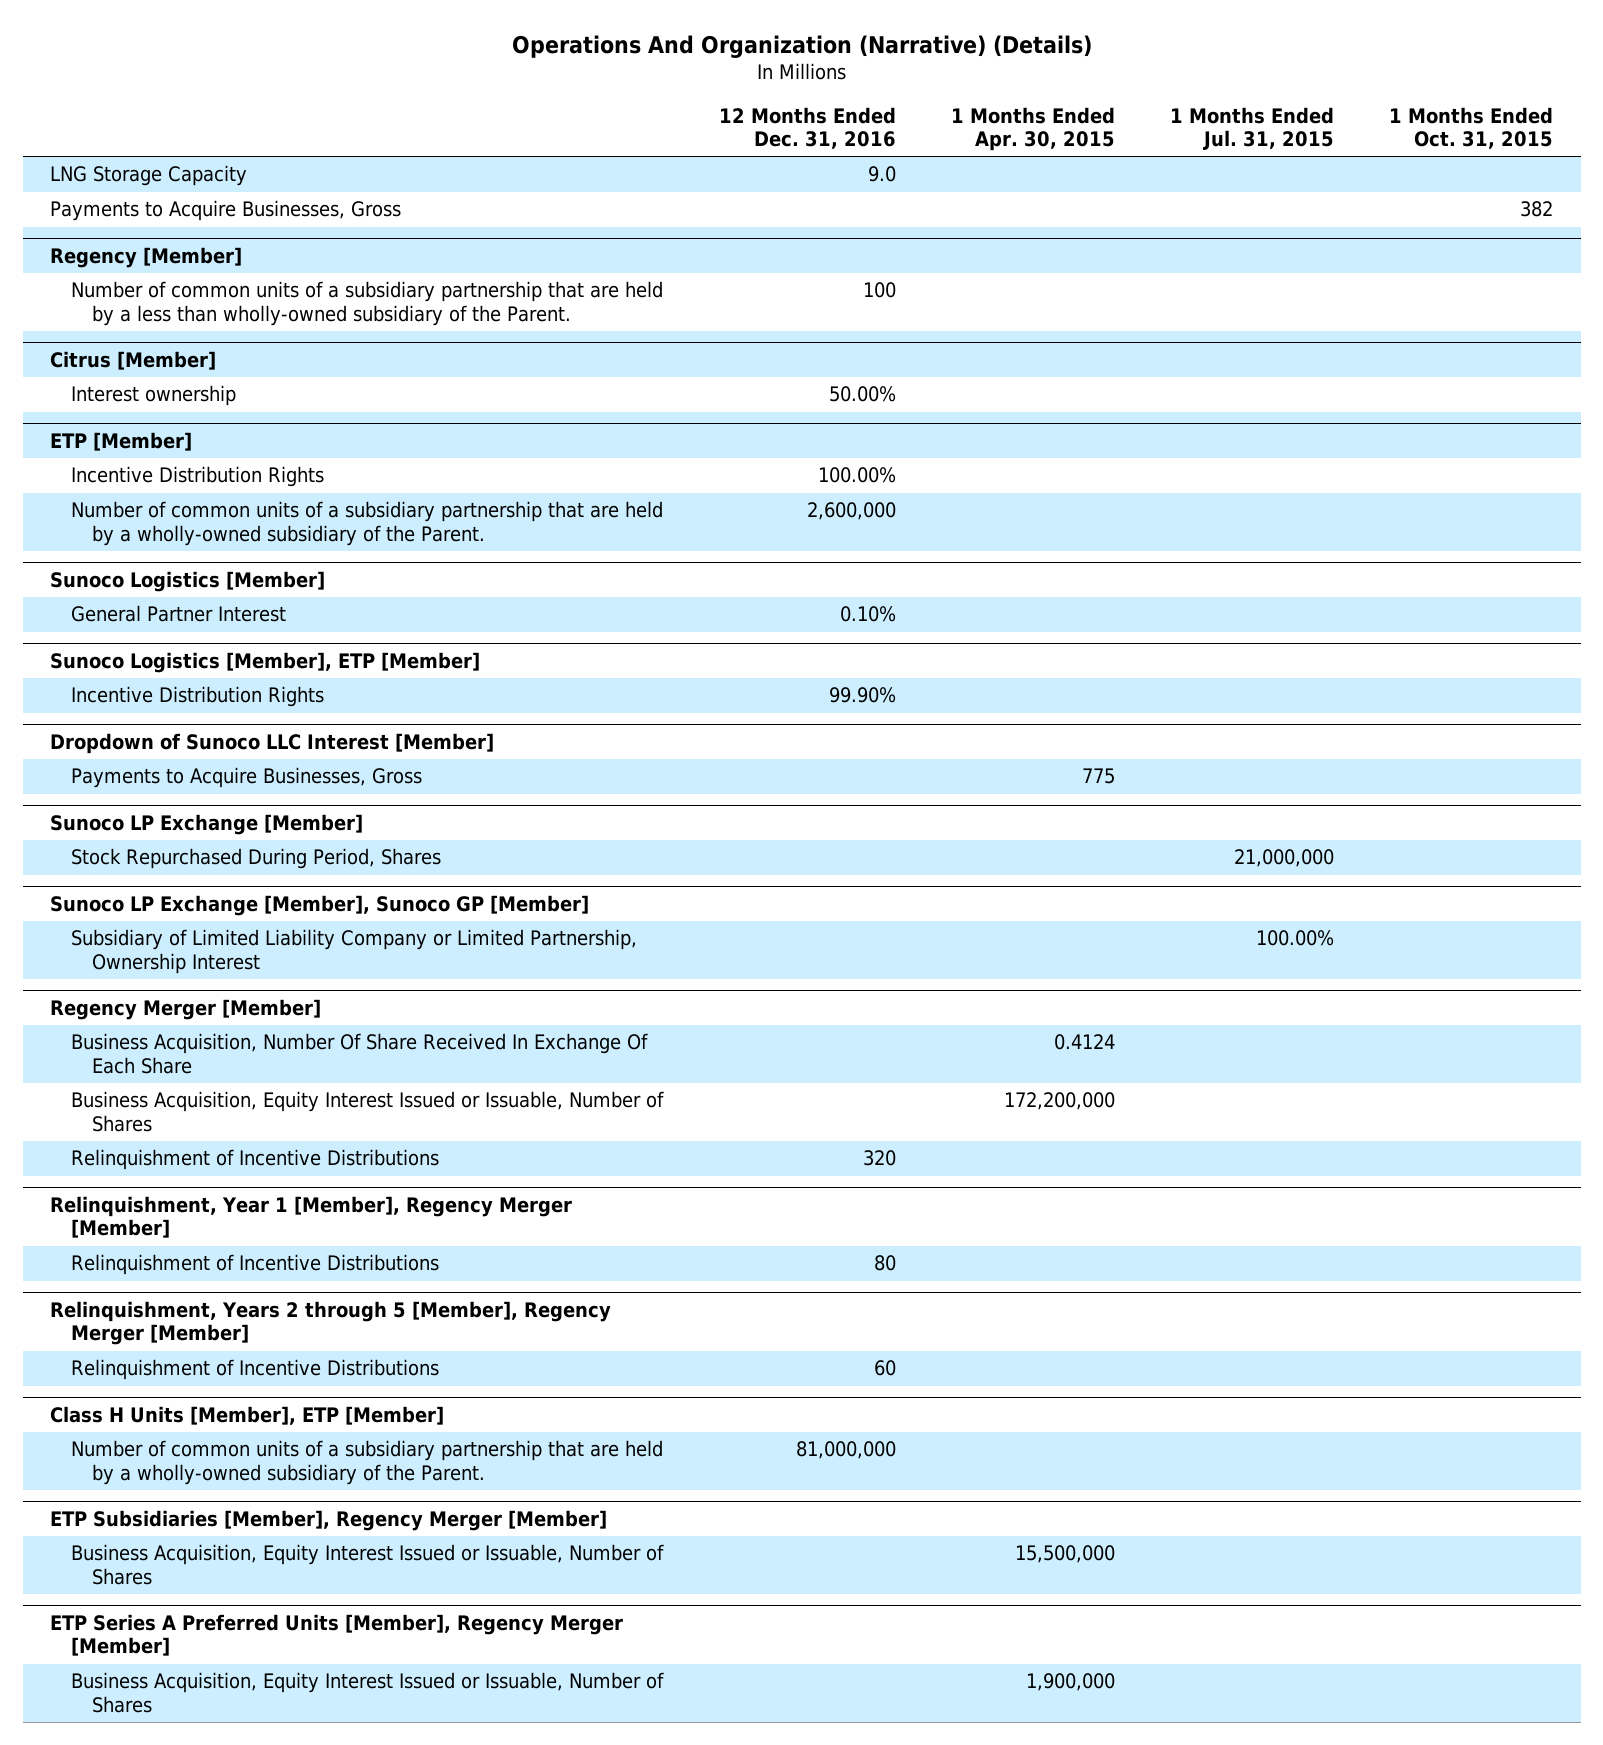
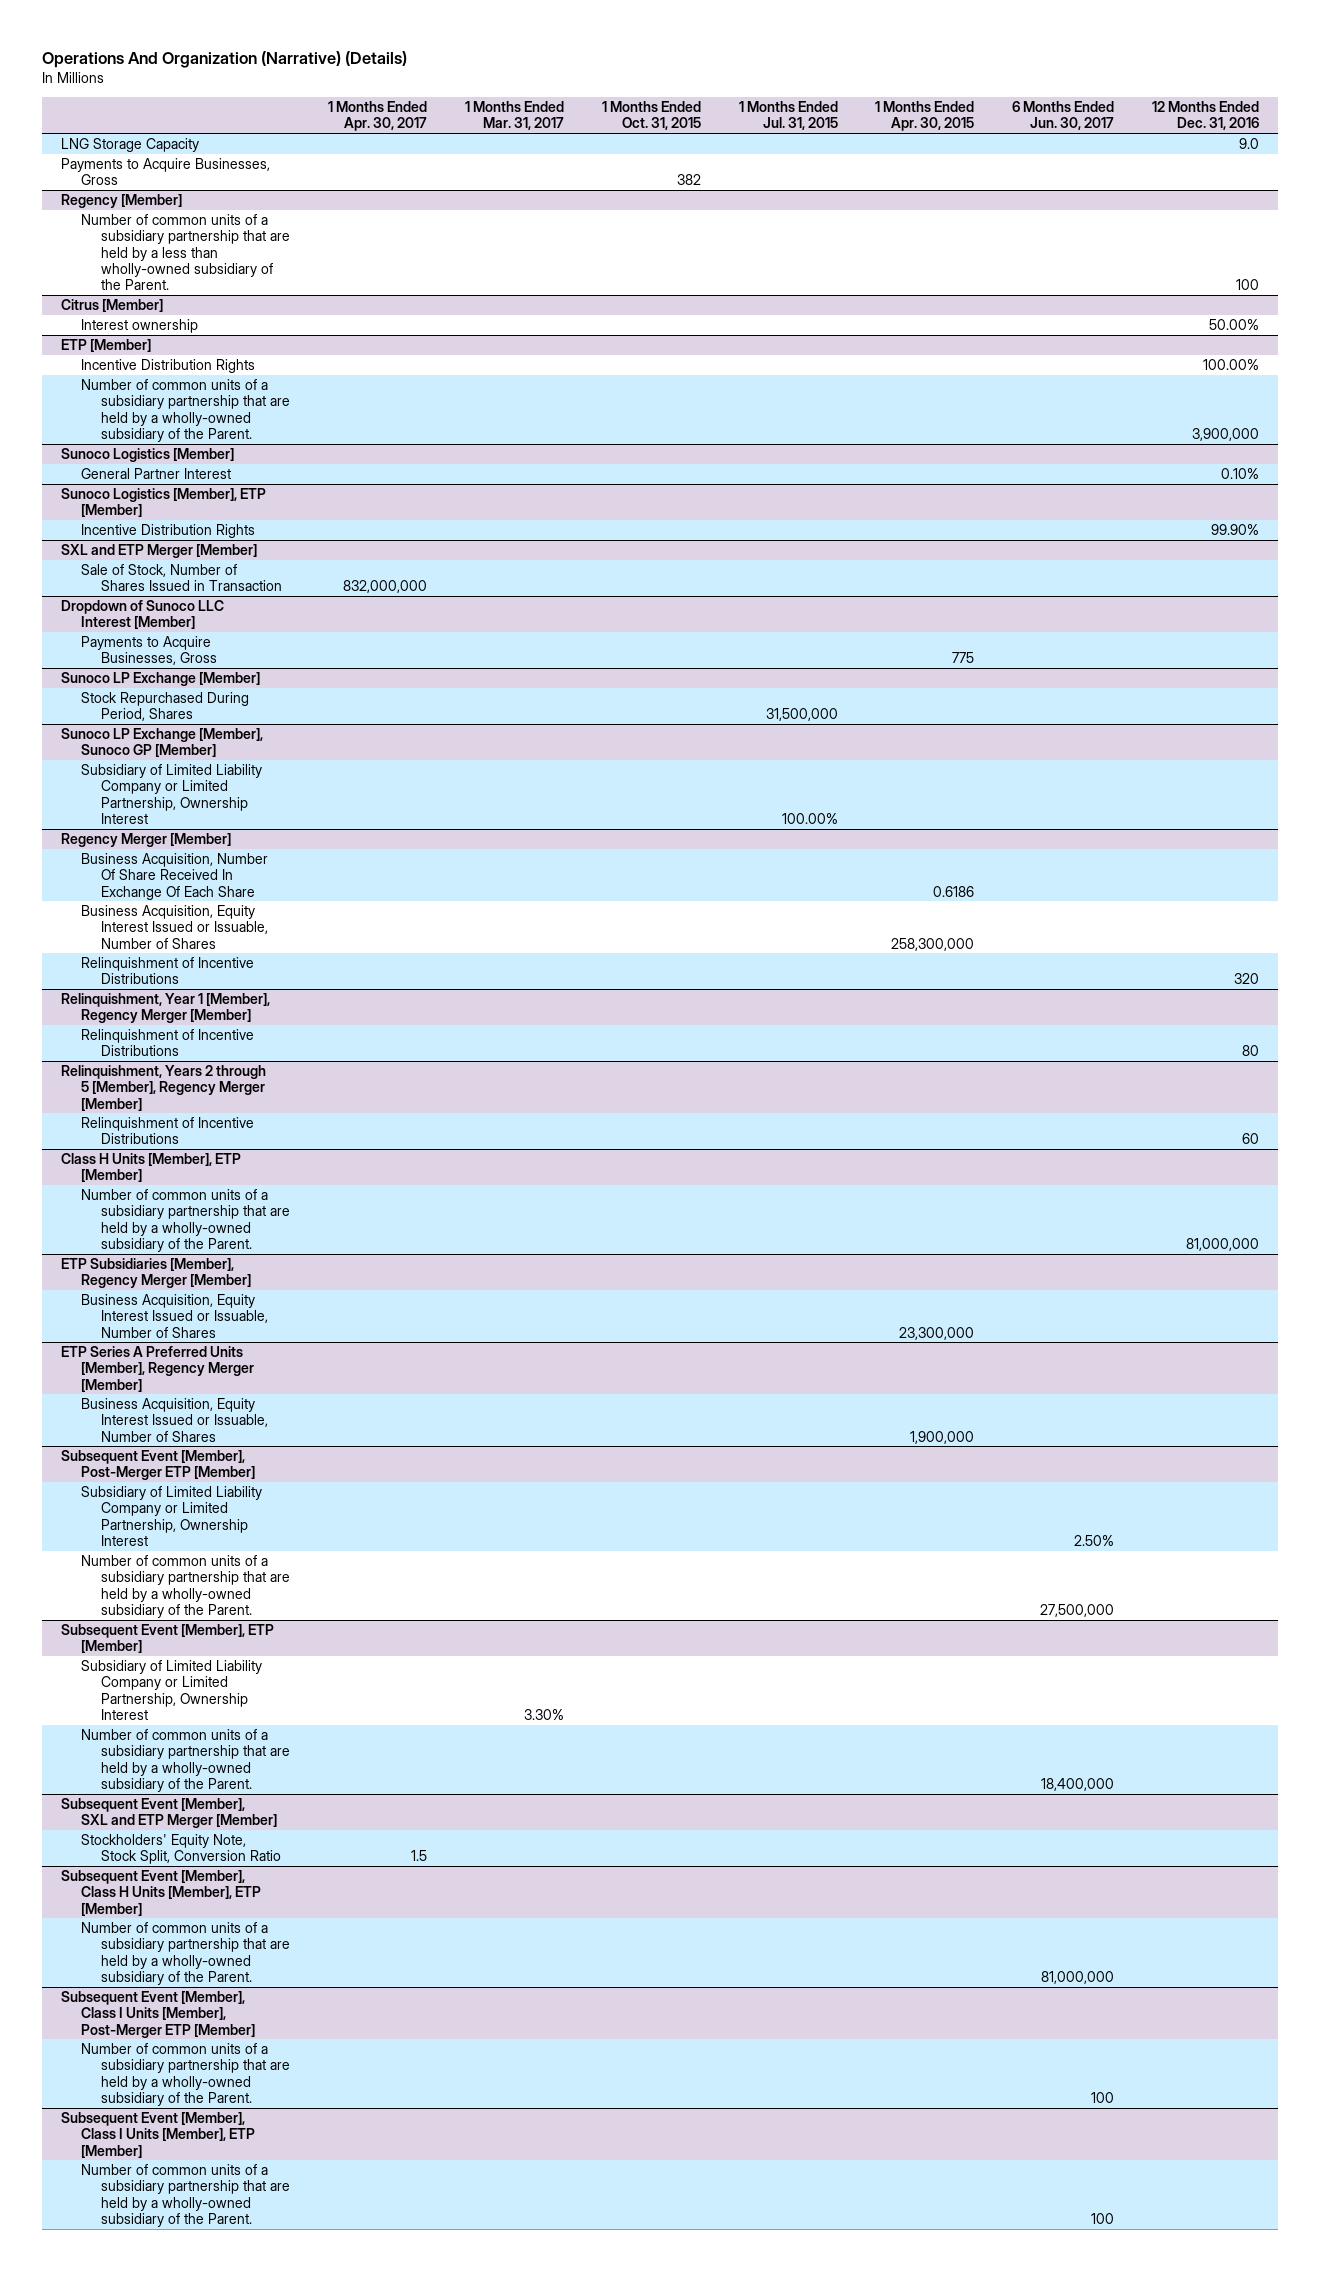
none -> [328,100,428,132] 1 Months Ended Apr. 30, 2017
none -> [464,100,564,131] 1 Months Ended Mar. 31, 2017
none -> [1012,100,1115,131] 6 Months Ended Jun. 30, 2017
[806,502,896,521] 2,600,000 -> [1192,428,1260,442] 3,900,000
none -> [60,544,257,559] SXL and ETP Merger [Member]
none -> [80,564,283,592] Sale of Stock, Number of Shares Issued in Transaction
[1233,849,1334,868] 21,000,000 -> [765,708,838,722] 31,500,000
[1053,1034,1115,1051] 0.4124 -> [933,885,975,897] 0.6186
[1003,1092,1115,1111] 172,200,000 -> [891,937,975,951] 258,300,000
[1014,1545,1115,1564] 15,500,000 -> [899,1326,975,1340] 23,300,000
none -> [60,1450,255,1481] Subsequent Event [Member], Post-Merger ETP [Member]
none -> [80,1486,262,1547] Subsidiary of Limited Liability Company or Limited Partnership, Ownership Interest
none -> [80,1555,291,1619] Number of common units of a subsidiary partnership that are held by a wholly-owned subsidiary of the Parent.
none -> [60,1624,274,1654] Subsequent Event [Member], ETP [Member]
none -> [80,1660,262,1721] Subsidiary of Limited Liability Company or Limited Partnership, Ownership Interest
none -> [80,1729,291,1793] Number of common units of a subsidiary partnership that are held by a wholly-owned subsidiary of the Parent.
none -> [60,1798,277,1829] Subsequent Event [Member], SXL and ETP Merger [Member]
none -> [80,1834,282,1865] Stockholders' Equity Note, Stock Split, Conversion Ratio
none -> [60,1870,261,1916] Subsequent Event [Member], Class H Units [Member], ETP [Member]
none -> [80,1922,291,1986] Number of common units of a subsidiary partnership that are held by a wholly-owned subsidiary of the Parent.
none -> [60,1991,255,2038] Subsequent Event [Member], Class I Units [Member], Post-Merger ETP [Member]
none -> [80,2043,291,2107] Number of common units of a subsidiary partnership that are held by a wholly-owned subsidiary of the Parent.
none -> [60,2112,255,2158] Subsequent Event [Member], Class I Units [Member], ETP [Member]
none -> [80,2164,291,2228] Number of common units of a subsidiary partnership that are held by a wholly-owned subsidiary of the Parent.

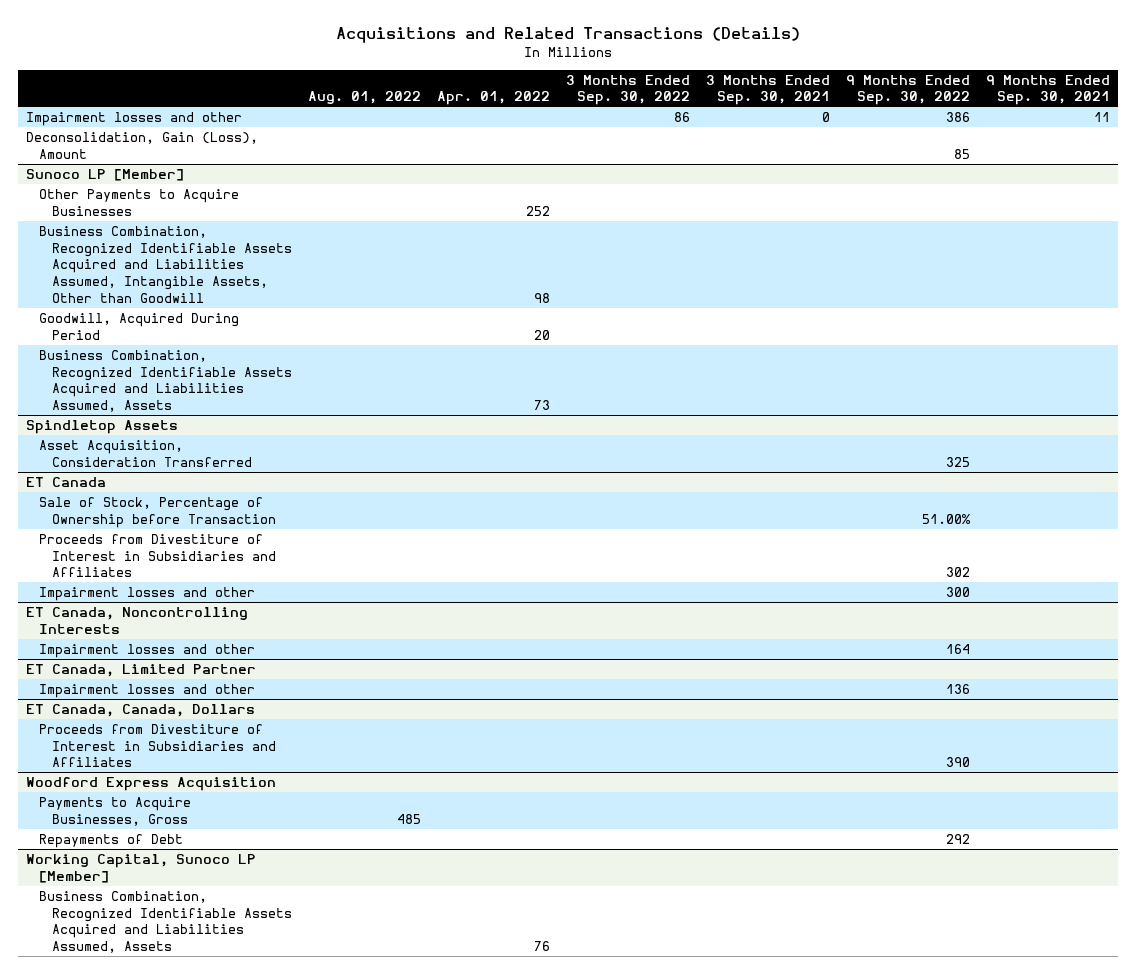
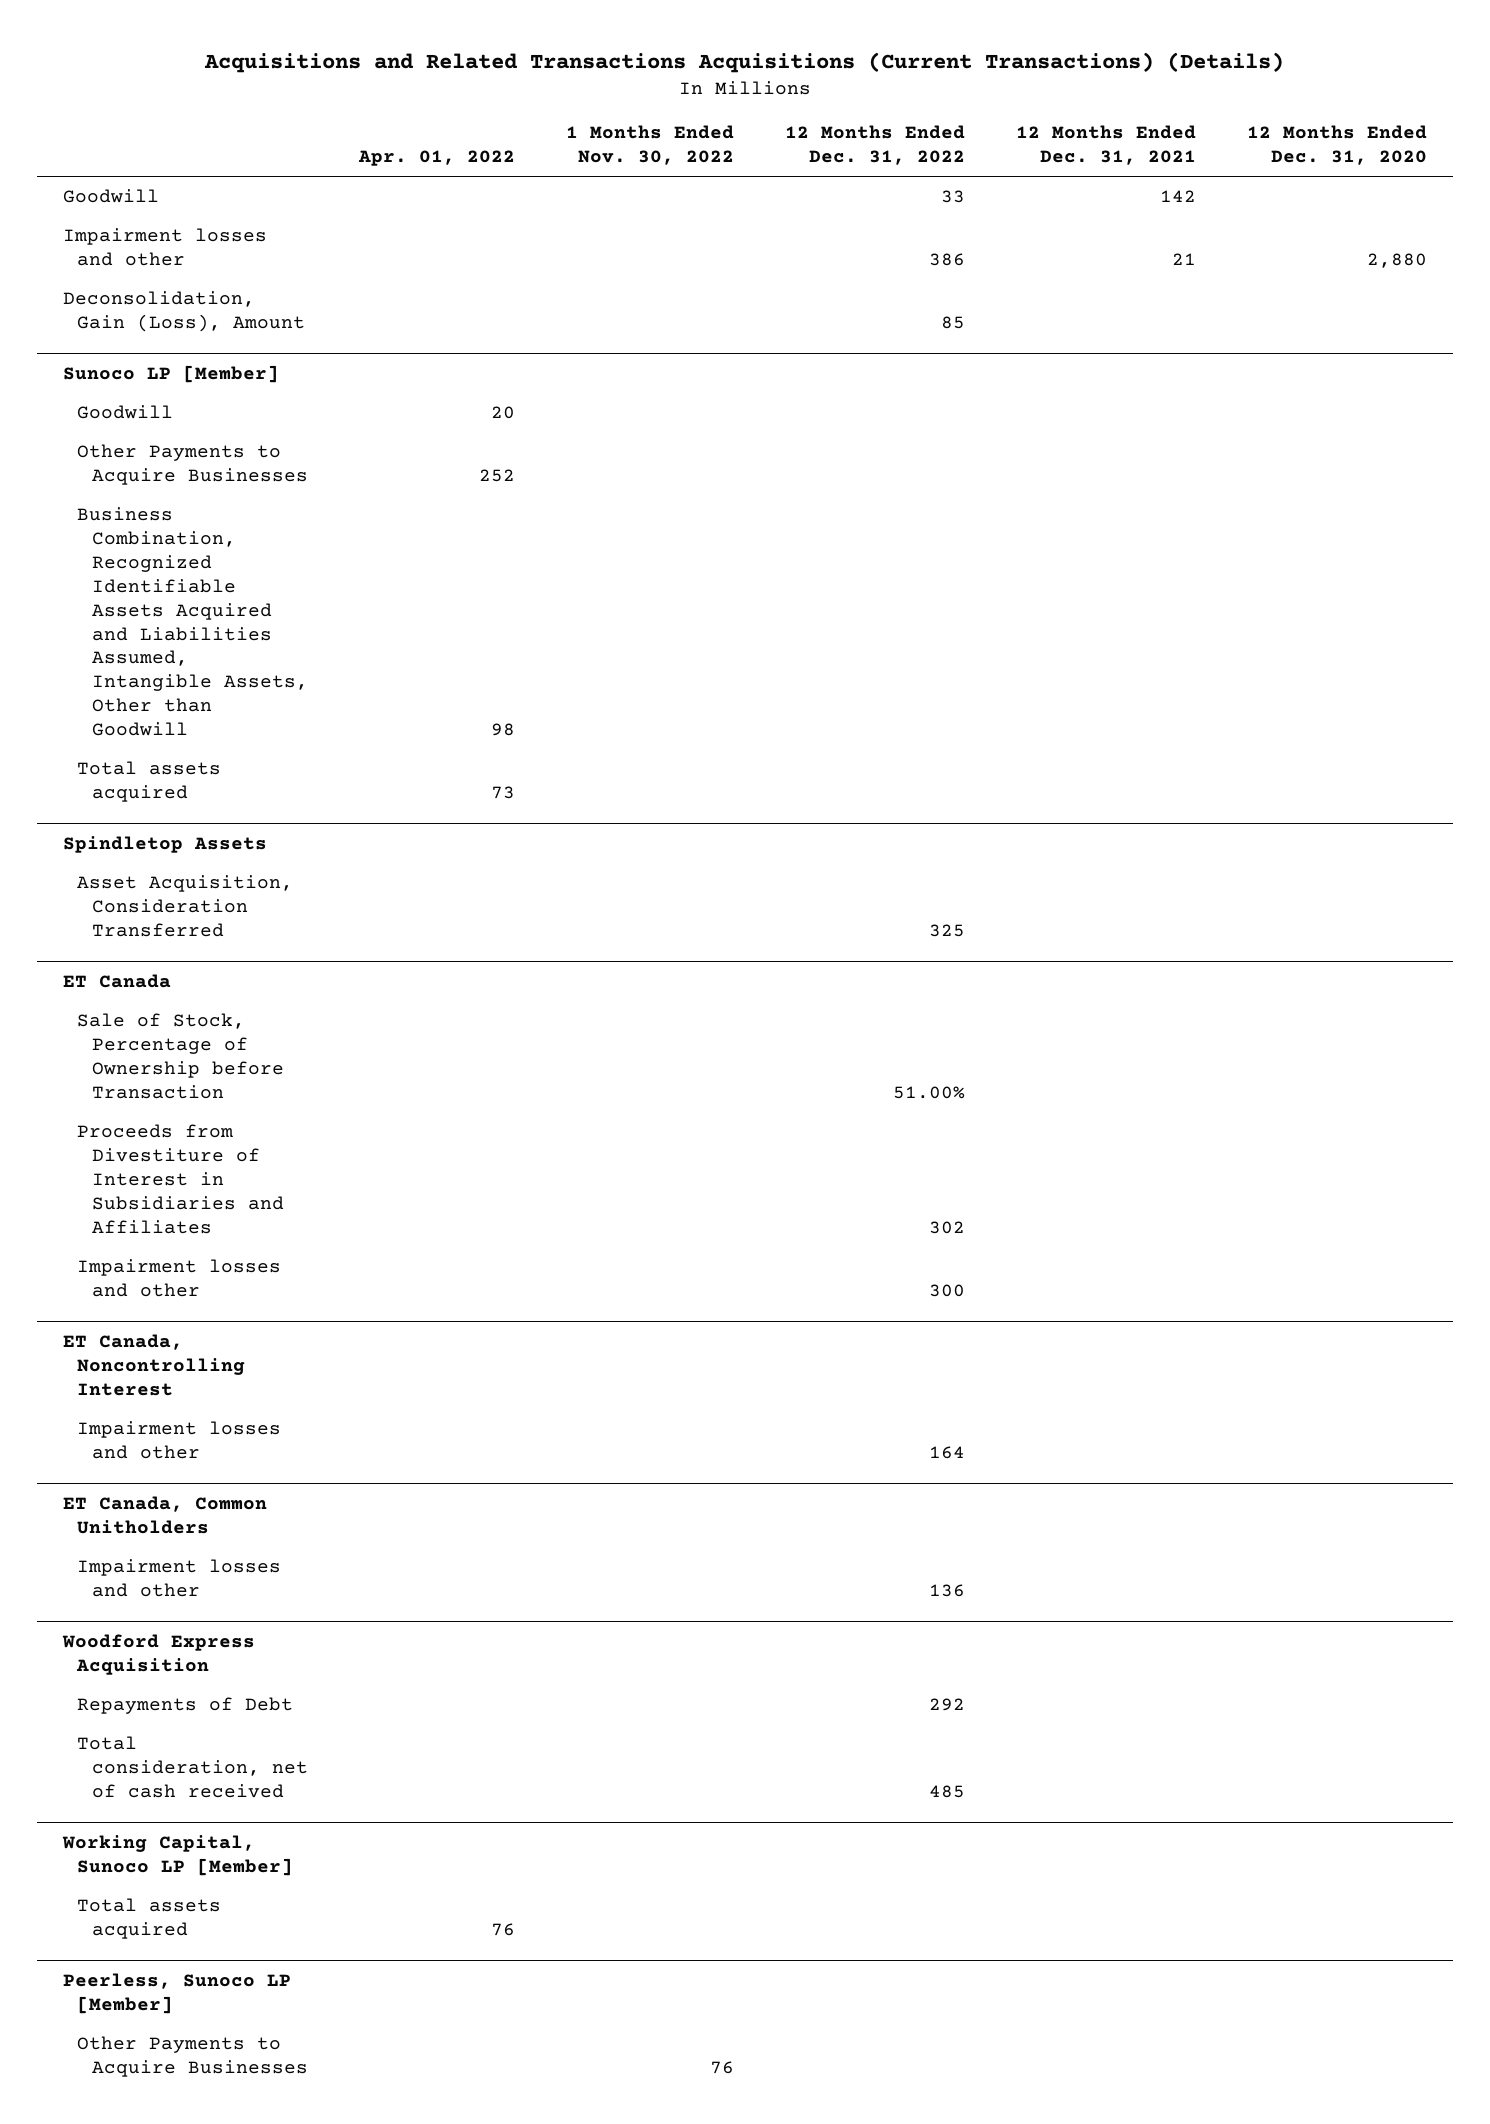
[336,26,801,43] Acquisitions and Related Transactions (Details) -> [204,51,1285,73] Acquisitions and Related Transactions Acquisitions (Current Transactions) (Details)
[307,91,421,105] Aug. 01, 2022 -> none
[565,74,690,106] 3 Months Ended Sep. 30, 2022 -> none
[705,74,830,106] 3 Months Ended Sep. 30, 2021 -> none
[846,74,971,106] 9 Months Ended Sep. 30, 2022 -> none
[986,74,1111,106] 9 Months Ended Sep. 30, 2021 -> none
none -> [565,125,734,166] 1 Months Ended Nov. 30, 2022
none -> [785,125,966,166] 12 Months Ended Dec. 31, 2022
none -> [1016,125,1197,166] 12 Months Ended Dec. 31, 2021
none -> [1247,125,1428,166] 12 Months Ended Dec. 31, 2020
none -> [62,189,159,204] Goodwill
none -> [77,405,174,420] Goodwill
[39,313,240,340] Goodwill, Acquired During Period -> none
[39,350,292,413] Business Combination, Recognized Identifiable Assets Acquired and Liabilities Assumed, Assets -> [77,761,222,803] Total assets acquired
[26,607,249,634] ET Canada, Noncontrolling Interests -> [62,1334,246,1396] ET Canada, Noncontrolling Interest
[26,664,257,678] ET Canada, Limited Partner -> none
[39,684,256,699] Impairment losses and other -> none
[26,704,256,718] ET Canada, Canada, Dollars -> none
[39,724,276,768] Proceeds from Divestiture of Interest in Subsidiaries and Affiliates -> none
none -> [62,1496,267,1535] ET Canada, Common Unitholders
none -> [77,1559,282,1598] Impairment losses and other
[39,797,192,826] Payments to Acquire Businesses, Gross -> none
none -> [77,1736,308,1798] Total consideration, net of cash received
[39,891,292,954] Business Combination, Recognized Identifiable Assets Acquired and Liabilities Assumed, Assets -> [77,1898,222,1940] Total assets acquired
none -> [62,1973,291,2015] Peerless, Sunoco LP [Member]
none -> [77,2036,308,2078] Other Payments to Acquire Businesses

